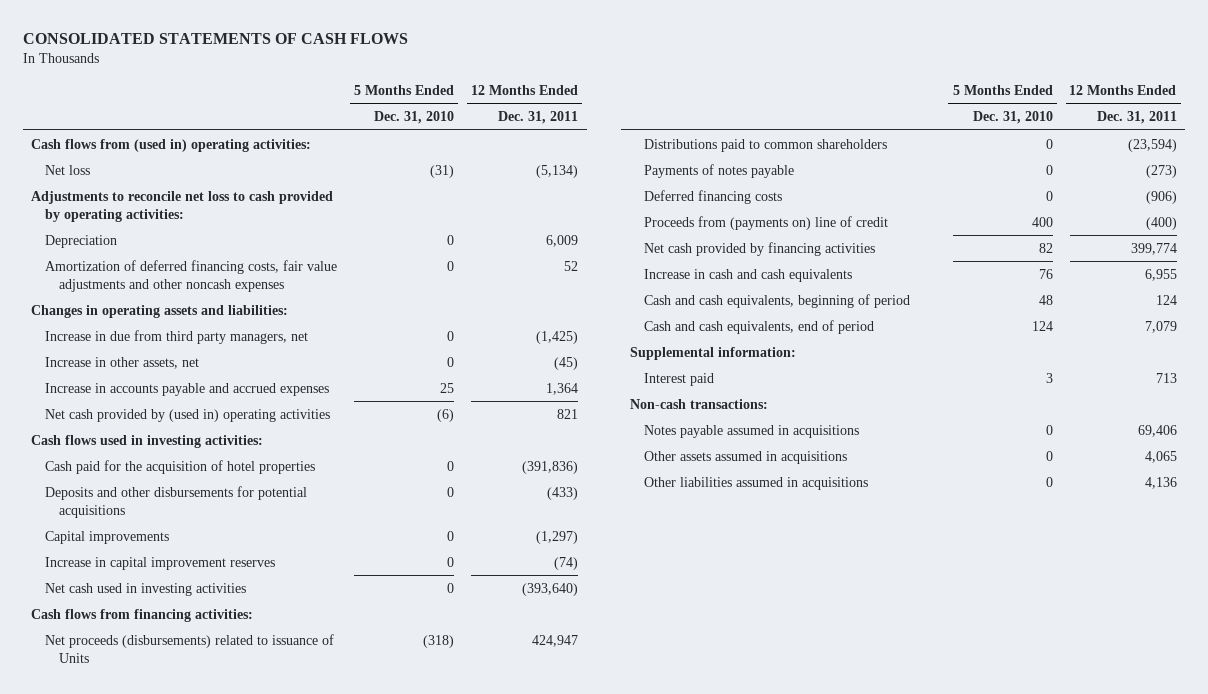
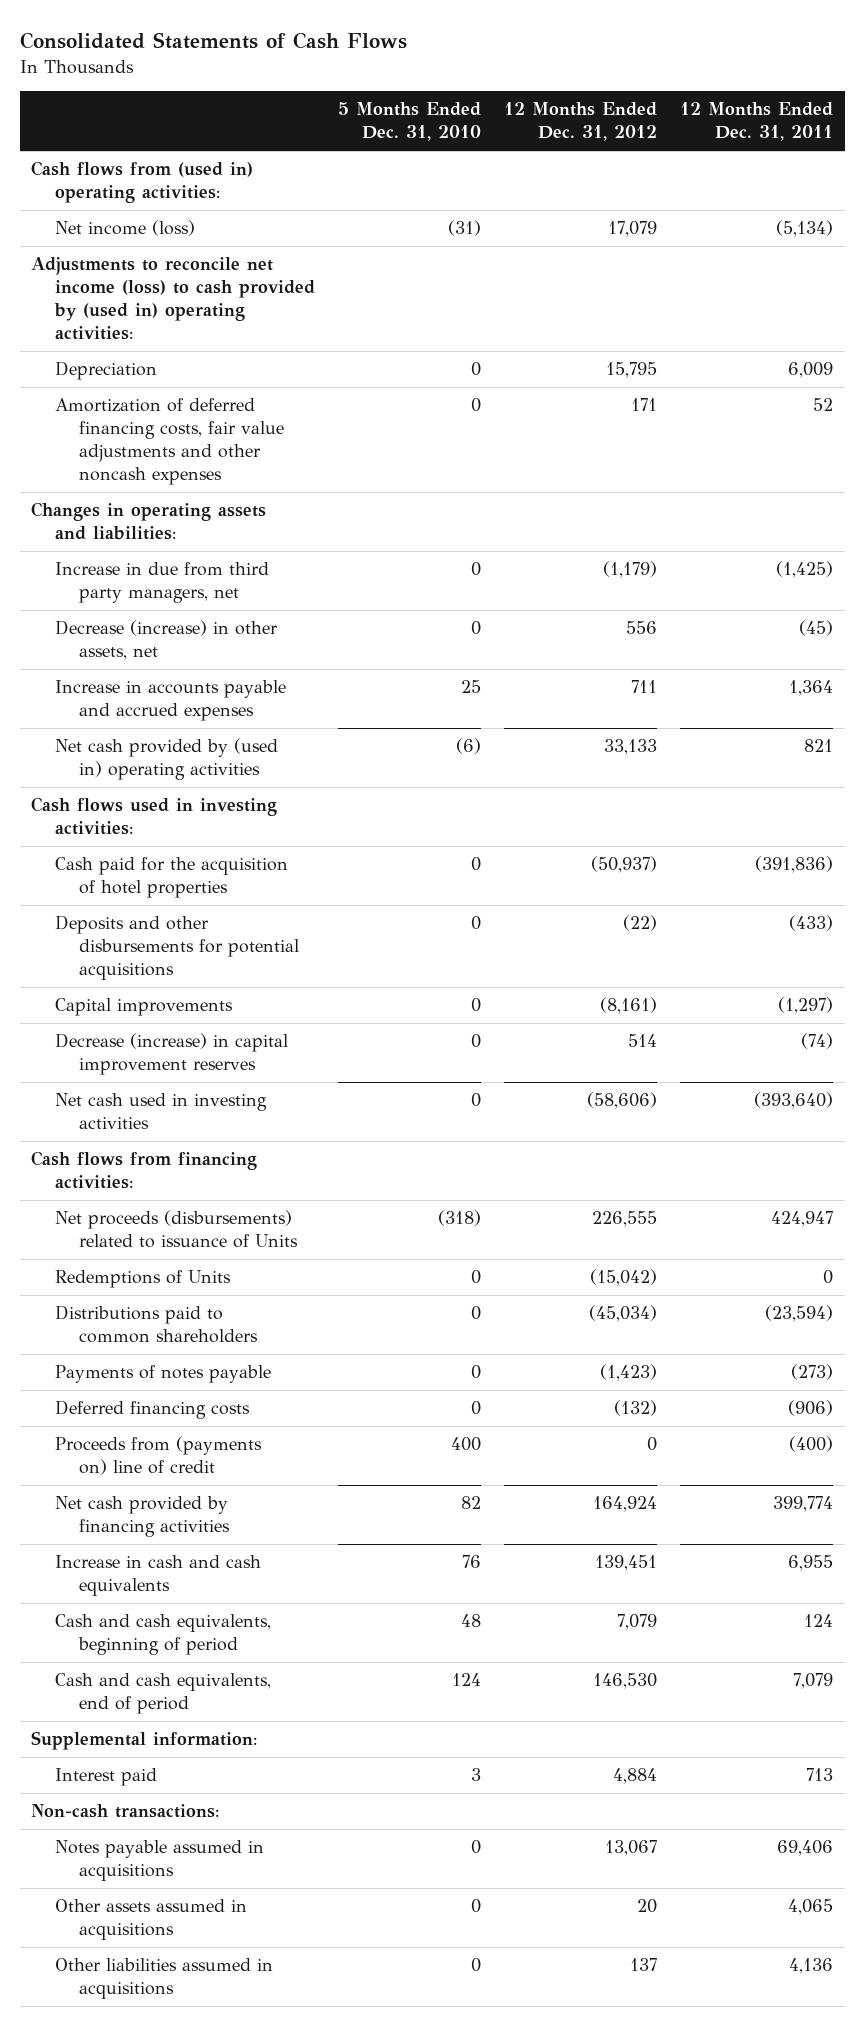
[22,33,408,45] CONSOLIDATED STATEMENTS OF CASH FLOWS -> [19,32,407,50] Consolidated Statements of Cash Flows
none -> [504,102,658,142] 12 Months Ended Dec. 31, 2012
[45,164,91,175] Net loss -> [55,220,196,237] Net income (loss)
[31,190,334,222] Adjustments to reconcile net loss to cash provided by operating activities: -> [31,257,316,340] Adjustments to reconcile net income (loss) to cash provided by (used in) operating activities:
[45,356,200,369] Increase in other assets, net -> [55,620,279,661] Decrease (increase) in other assets, net
[45,556,276,570] Increase in capital improvement reserves -> [55,1033,289,1076] Decrease (increase) in capital improvement reserves
none -> [55,1270,232,1289] Redemptions of Units

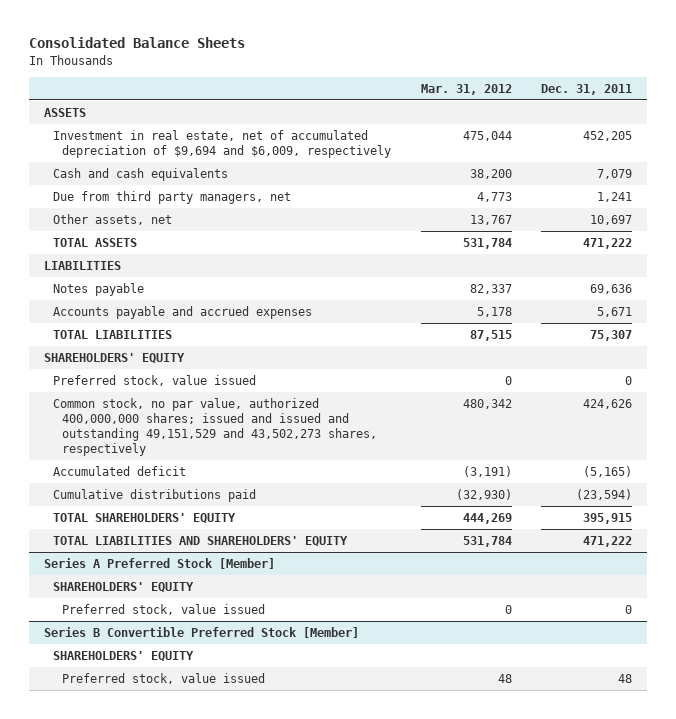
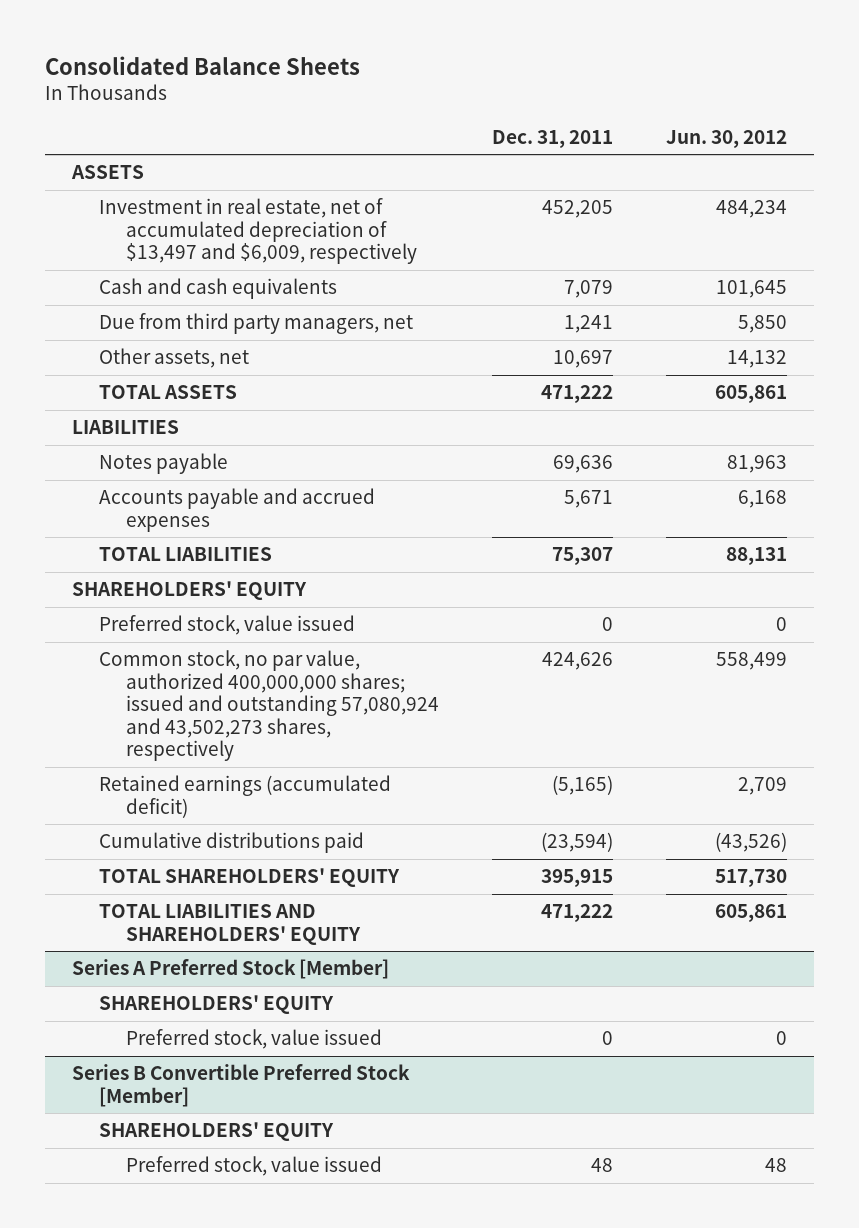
[420,83,512,95] Mar. 31, 2012 -> none
none -> [666,129,788,148] Jun. 30, 2012
[52,129,391,158] Investment in real estate, net of accumulated depreciation of $9,694 and $6,009, respectively -> [98,198,417,265] Investment in real estate, net of accumulated depreciation of $13,497 and $6,009, respectively
[52,397,377,457] Common stock, no par value, authorized 400,000,000 shares; issued and issued and outstanding 49,151,529 and 43,502,273 shares, respectively -> [98,650,439,762] Common stock, no par value, authorized 400,000,000 shares; issued and outstanding 57,080,924 and 43,502,273 shares, respectively
[52,465,186,476] Accumulated deficit -> [98,775,391,818] Retained earnings (accumulated deficit)

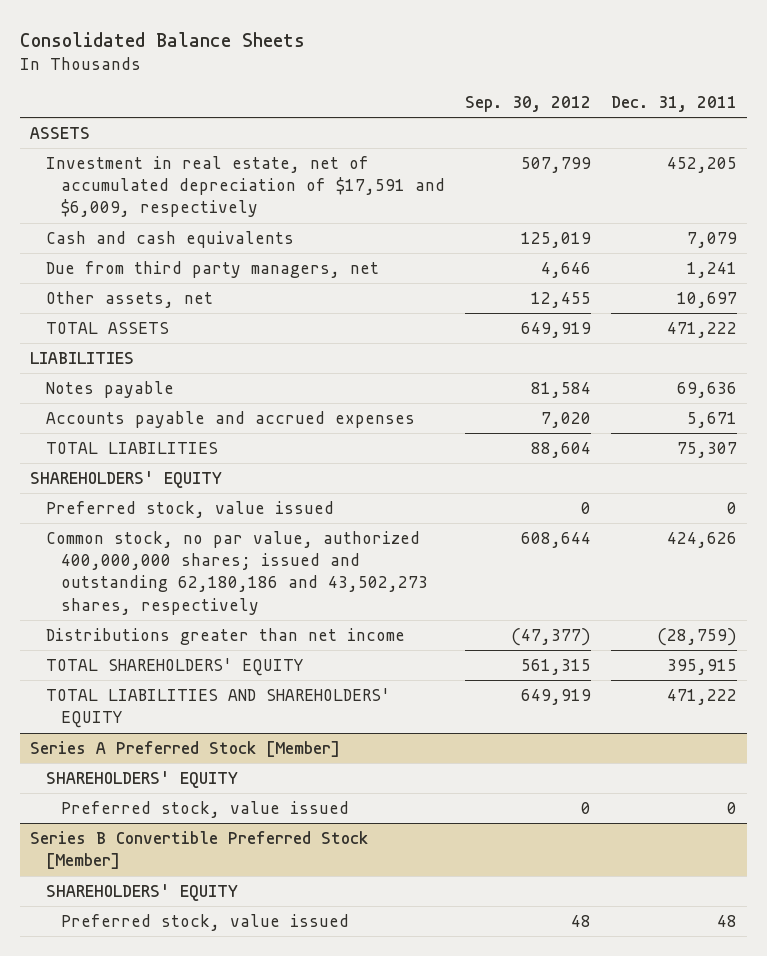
[666,129,788,148] Jun. 30, 2012 -> none
none -> [465,96,592,113] Sep. 30, 2012
[98,198,417,265] Investment in real estate, net of accumulated depreciation of $13,497 and $6,009, respectively -> [45,156,446,218] Investment in real estate, net of accumulated depreciation of $17,591 and $6,009, respectively
[98,775,391,818] Retained earnings (accumulated deficit) -> none
[98,832,364,854] Cumulative distributions paid -> none
[98,650,439,762] Common stock, no par value, authorized 400,000,000 shares; issued and outstanding 57,080,924 and 43,502,273 shares, respectively -> [45,531,429,615] Common stock, no par value, authorized 400,000,000 shares; issued and outstanding 62,180,186 and 43,502,273 shares, respectively
none -> [45,628,405,646] Distributions greater than net income

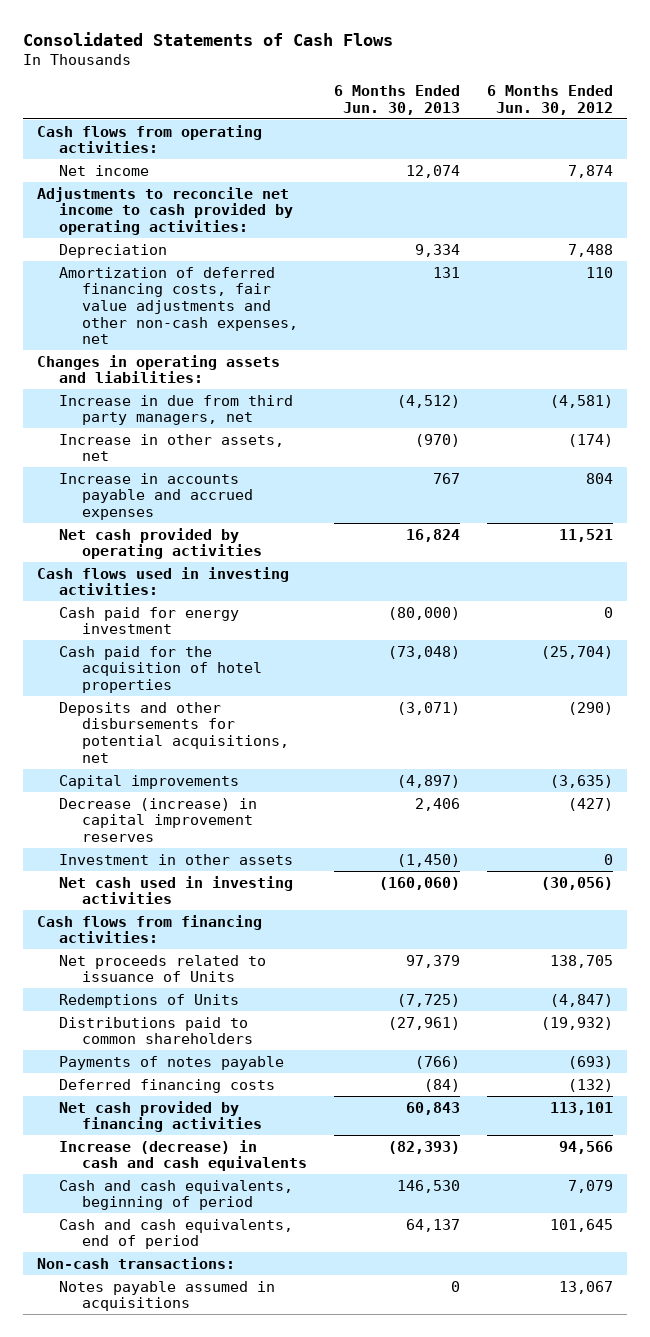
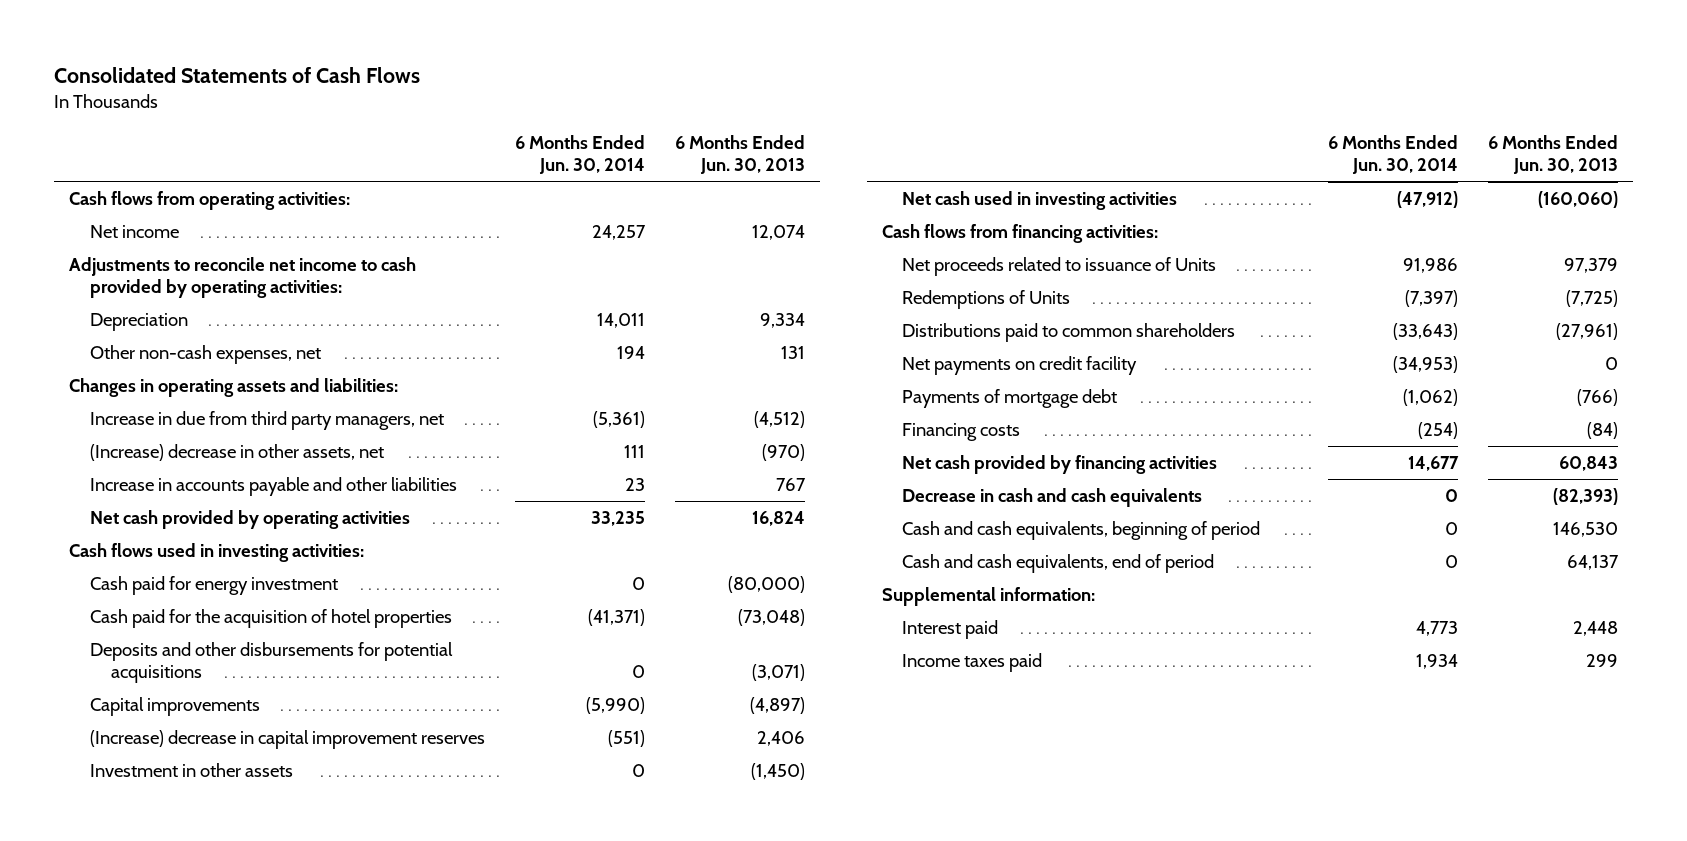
[487,85,614,115] 6 Months Ended Jun. 30, 2012 -> none
none -> [515,135,646,175] 6 Months Ended Jun. 30, 2014
[59,266,298,345] Amortization of deferred financing costs, fair value adjustments and other non-cash expenses, net -> [89,345,321,365] Other non-cash expenses, net
[59,433,285,462] Increase in other assets, net -> [89,444,384,462] (Increase) decrease in other assets, net
[59,472,253,520] Increase in accounts payable and accrued expenses -> [89,477,457,497] Increase in accounts payable and other liabilities
[59,701,289,763] Deposits and other disbursements for potential acquisitions, net -> [89,642,453,683] Deposits and other disbursements for potential acquisitions
[59,797,258,842] Decrease (increase) in capital improvement reserves -> [89,730,485,750] (Increase) decrease in capital improvement reserves
none -> [902,356,1138,376] Net payments on credit facility
[59,1055,285,1070] Payments of notes payable -> [902,389,1118,409] Payments of mortgage debt
[59,1078,276,1093] Deferred financing costs -> [902,423,1021,442] Financing costs
[59,1139,307,1172] Increase (decrease) in cash and cash equivalents -> [902,488,1203,508] Decrease in cash and cash equivalents
[36,1256,235,1269] Non-cash transactions: -> none
[59,1280,276,1312] Notes payable assumed in acquisitions -> none
none -> [881,587,1095,607] Supplemental information:
none -> [902,620,999,640] Interest paid
none -> [902,653,1043,673] Income taxes paid

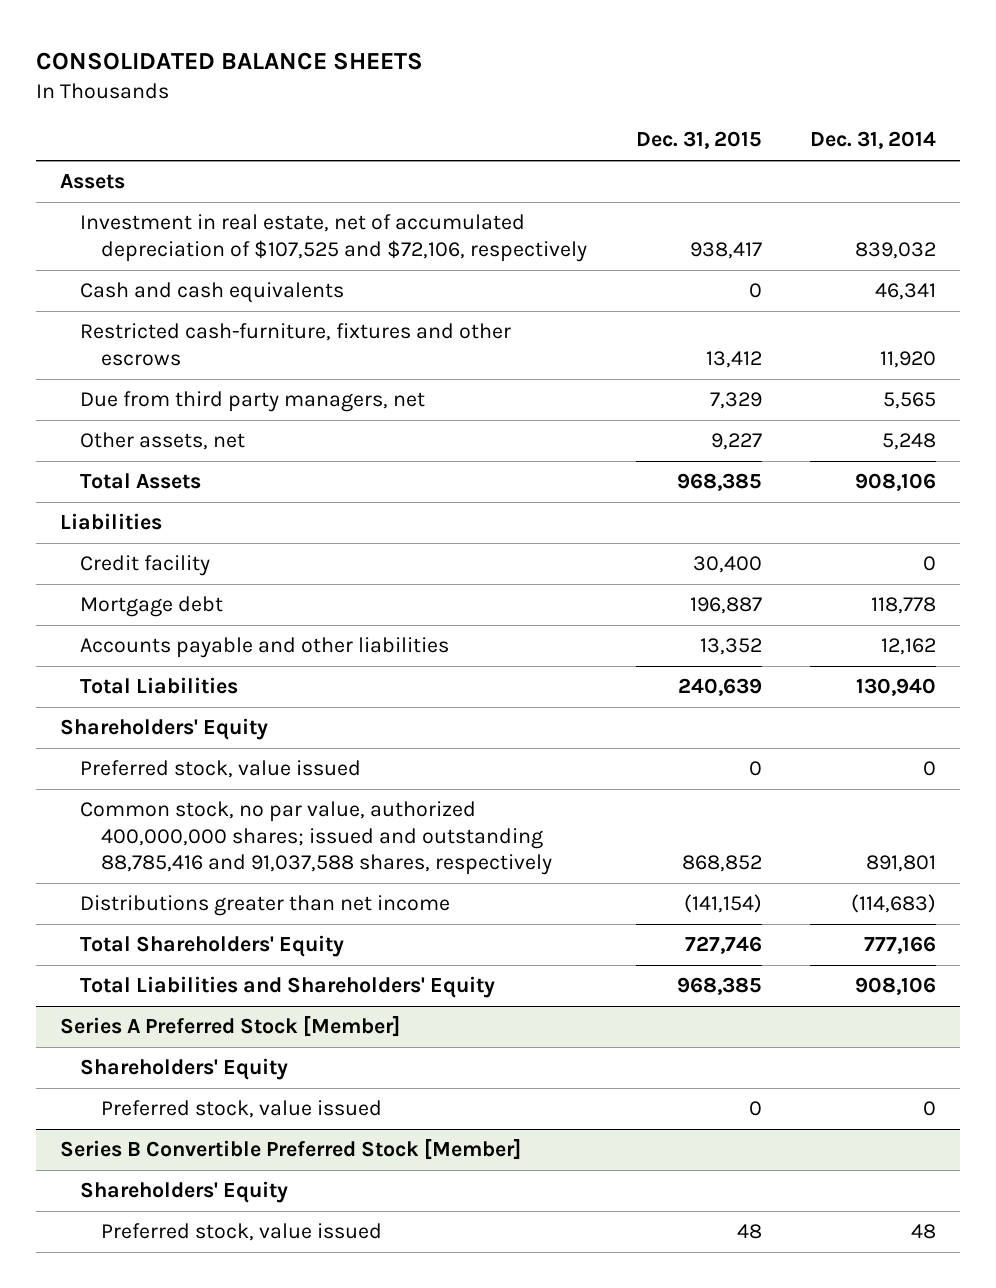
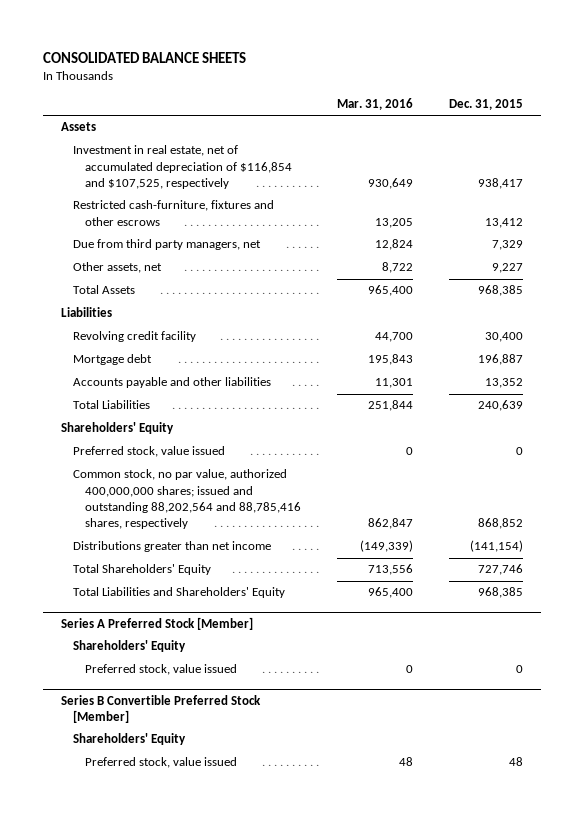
[810,131,937,150] Dec. 31, 2014 -> none
none -> [337,98,414,111] Mar. 31, 2016
[80,282,345,304] Cash and cash equivalents -> none
[80,214,588,262] Investment in real estate, net of accumulated depreciation of $107,525 and $72,106, respectively -> [73,145,293,190] Investment in real estate, net of accumulated depreciation of $116,854 and $107,525, respectively
[80,555,211,577] Credit facility -> [73,331,197,343] Revolving credit facility
[80,801,553,876] Common stock, no par value, authorized 400,000,000 shares; issued and outstanding 88,785,416 and 91,037,588 shares, respectively -> [73,469,302,530] Common stock, no par value, authorized 400,000,000 shares; issued and outstanding 88,202,564 and 88,785,416 shares, respectively

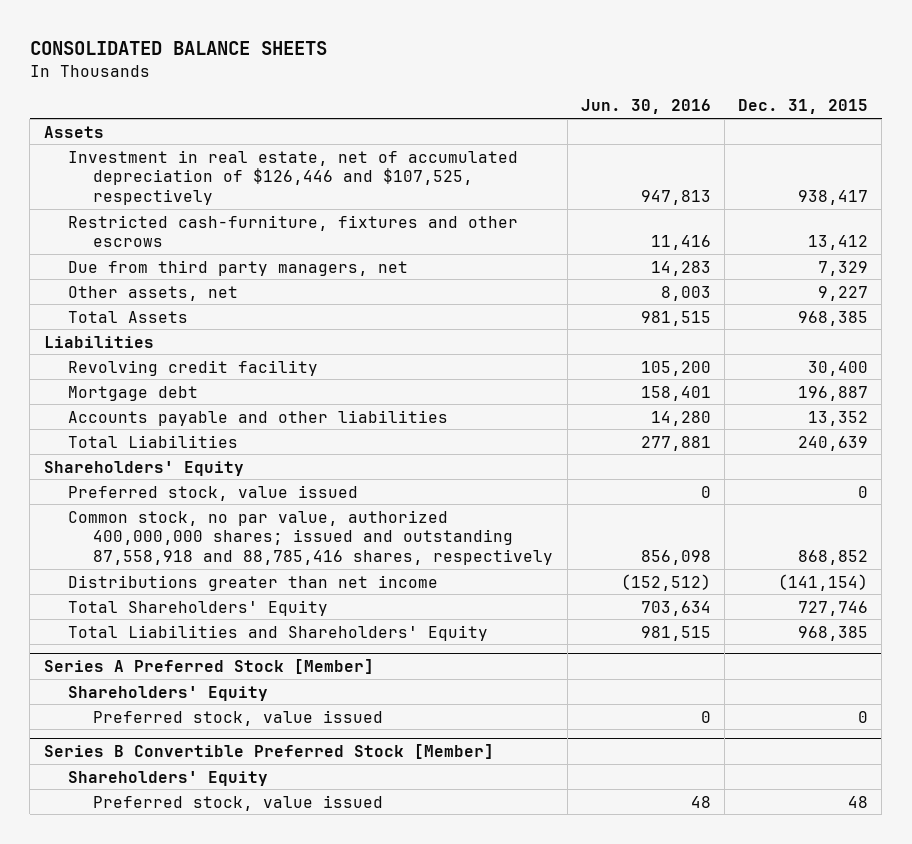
[337,98,414,111] Mar. 31, 2016 -> none
none -> [580,99,711,115] Jun. 30, 2016
[73,145,293,190] Investment in real estate, net of accumulated depreciation of $116,854 and $107,525, respectively -> [68,149,519,205] Investment in real estate, net of accumulated depreciation of $126,446 and $107,525, respectively
[73,469,302,530] Common stock, no par value, authorized 400,000,000 shares; issued and outstanding 88,202,564 and 88,785,416 shares, respectively -> [68,509,554,565] Common stock, no par value, authorized 400,000,000 shares; issued and outstanding 87,558,918 and 88,785,416 shares, respectively

